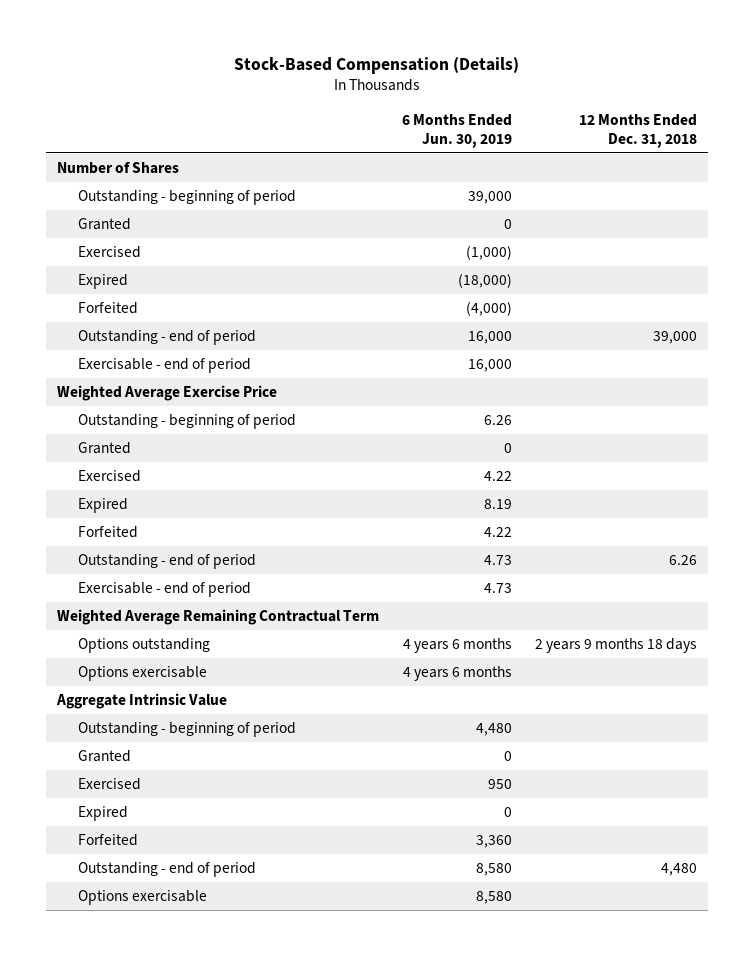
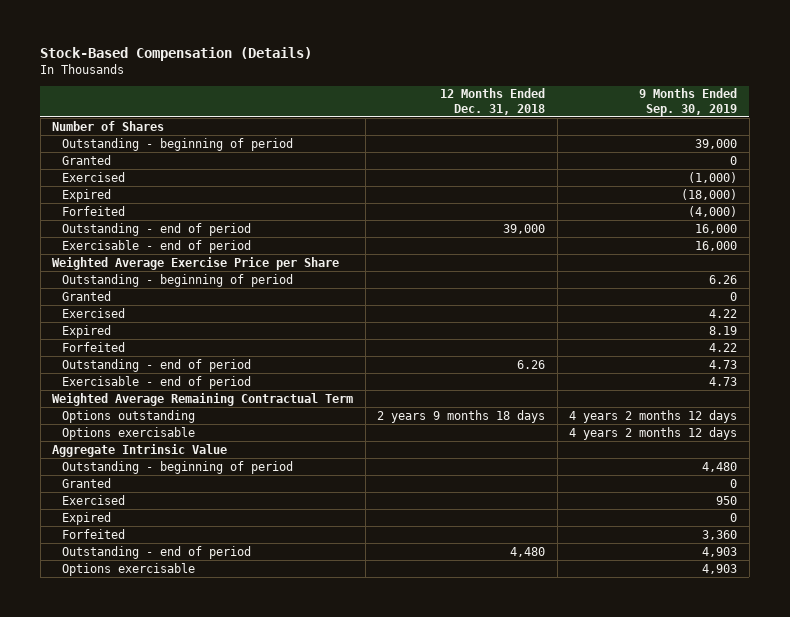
[401,113,512,149] 6 Months Ended Jun. 30, 2019 -> none
none -> [639,88,738,116] 9 Months Ended Sep. 30, 2019
[57,384,278,401] Weighted Average Exercise Price -> [52,256,340,270] Weighted Average Exercise Price per Share

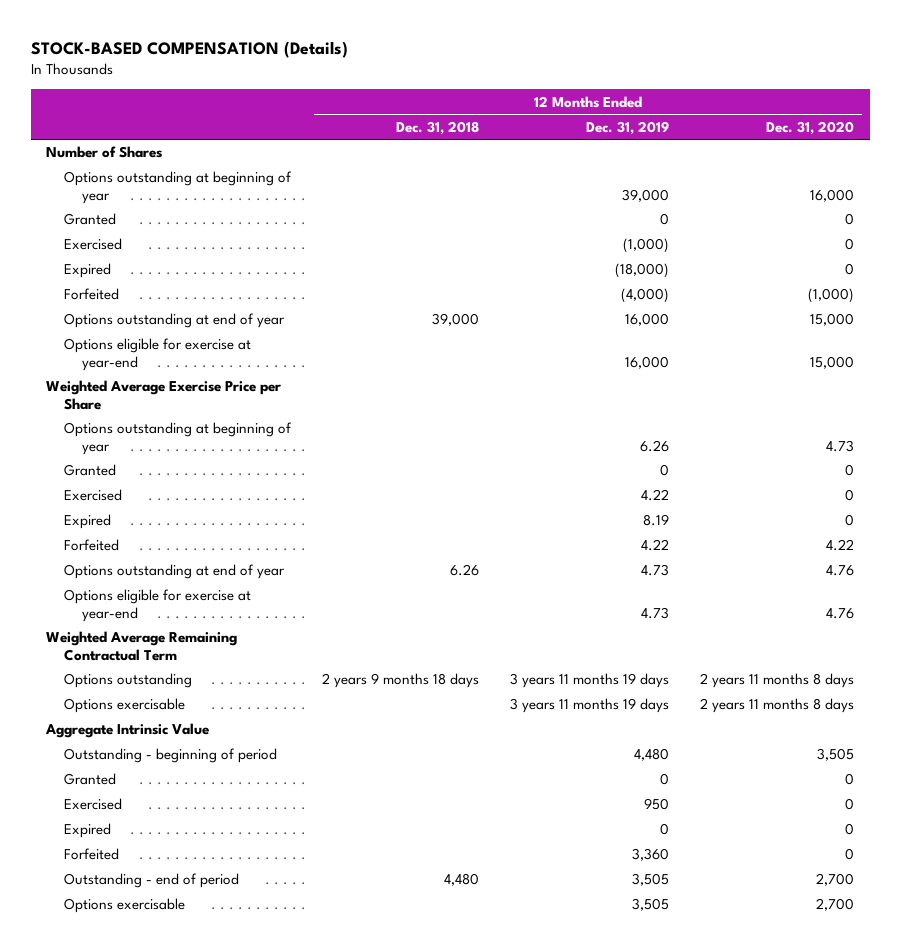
[40,47,313,62] Stock-Based Compensation (Details) -> [30,40,348,58] STOCK-BASED COMPENSATION (Details)
[639,88,738,116] 9 Months Ended Sep. 30, 2019 -> none
none -> [586,120,670,135] Dec. 31, 2019
none -> [766,120,855,135] Dec. 31, 2020
[62,137,294,151] Outstanding - beginning of period -> [63,171,292,204] Options outstanding at beginning of year
[62,222,252,236] Outstanding - end of period -> [63,313,285,329] Options outstanding at end of year
[62,239,252,253] Exercisable - end of period -> [63,338,251,371] Options eligible for exercise at year-end
[62,273,294,287] Outstanding - beginning of period -> [63,422,292,455] Options outstanding at beginning of year
[62,358,252,372] Outstanding - end of period -> [63,564,285,580] Options outstanding at end of year
[62,375,252,389] Exercisable - end of period -> [63,589,251,622] Options eligible for exercise at year-end

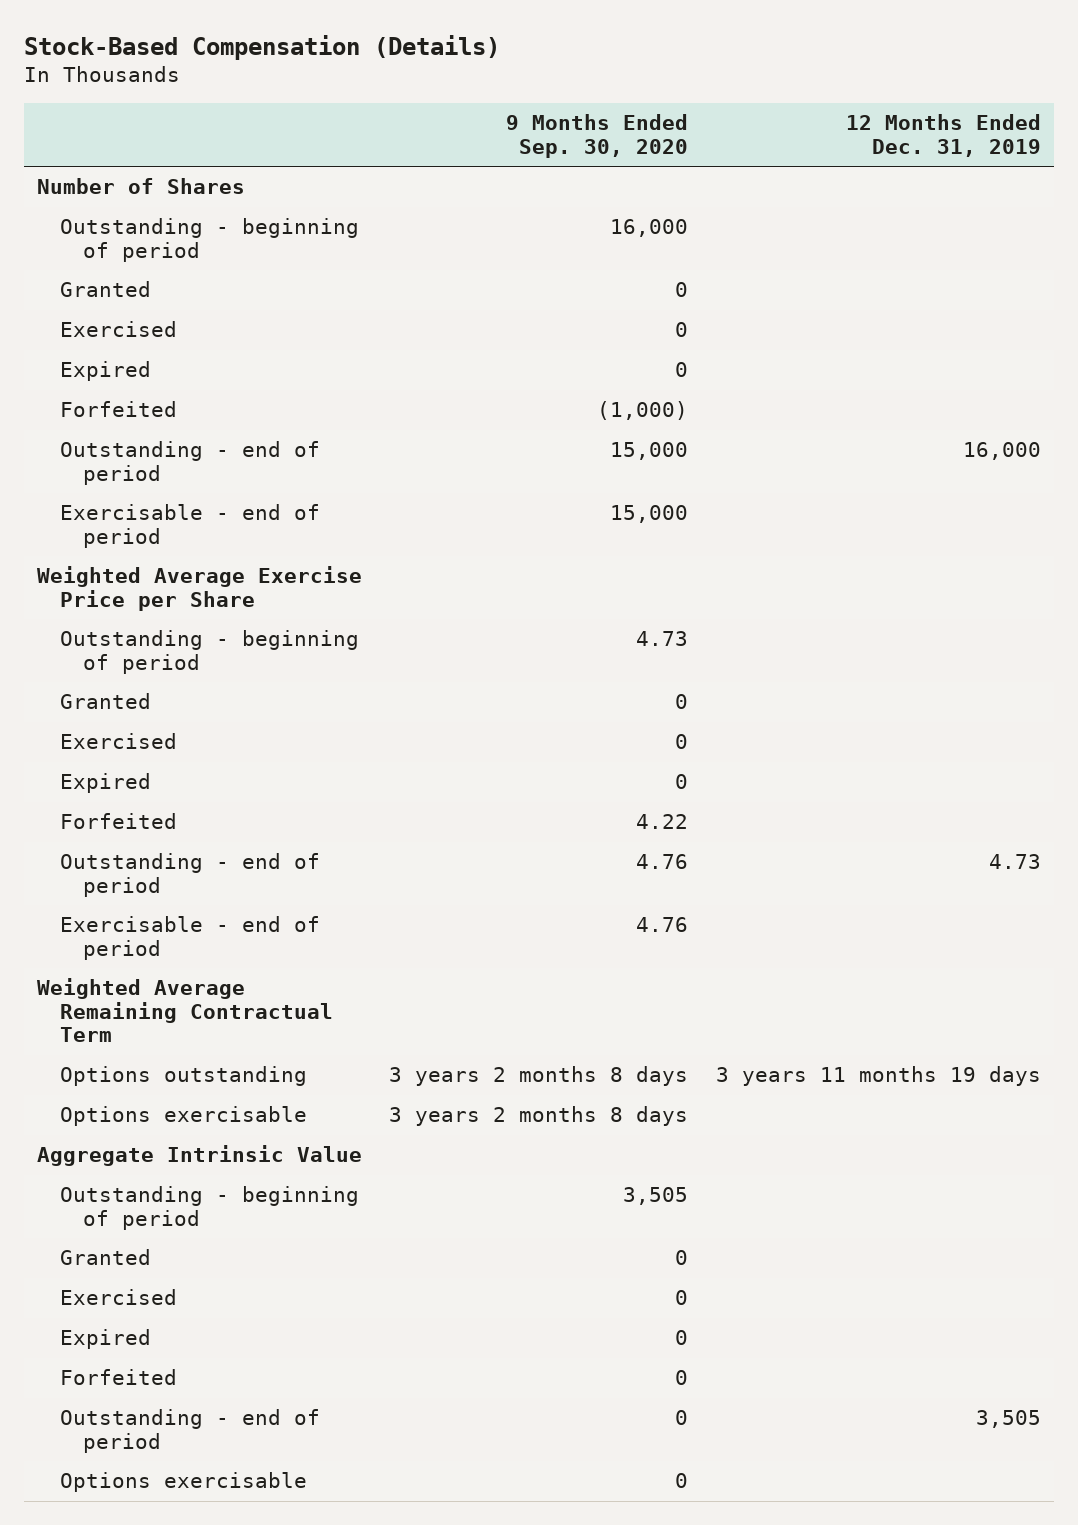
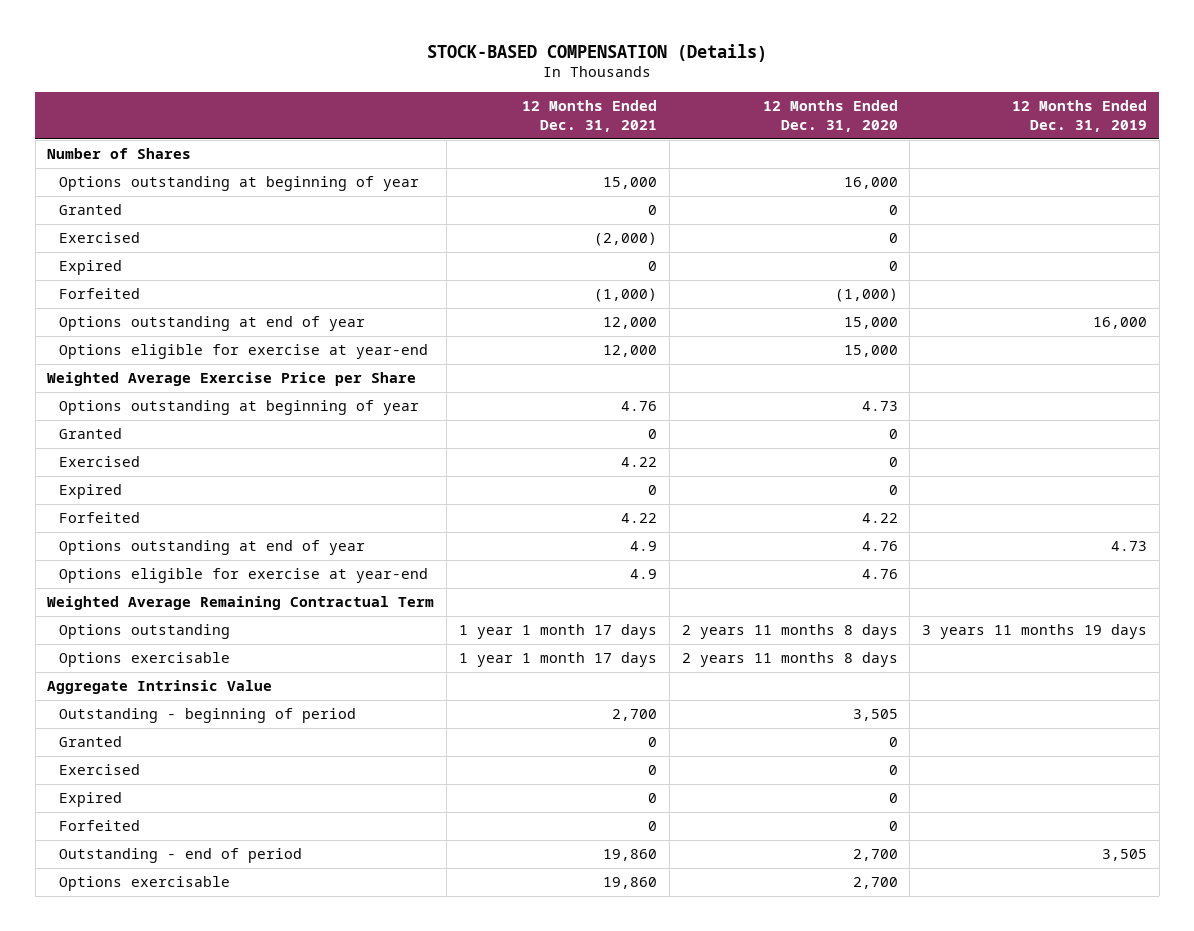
[23,35,500,61] Stock-Based Compensation (Details) -> [427,43,768,62] STOCK-BASED COMPENSATION (Details)
[506,114,689,158] 9 Months Ended Sep. 30, 2020 -> none
none -> [521,100,657,132] 12 Months Ended Dec. 31, 2021
none -> [762,100,898,132] 12 Months Ended Dec. 31, 2020
[59,218,359,262] Outstanding - beginning of period -> [58,176,419,192] Options outstanding at beginning of year
[59,441,320,485] Outstanding - end of period -> [58,316,365,332] Options outstanding at end of year
[59,504,320,548] Exercisable - end of period -> [58,344,428,360] Options eligible for exercise at year-end
[59,630,359,674] Outstanding - beginning of period -> [58,400,419,416] Options outstanding at beginning of year
[59,853,320,897] Outstanding - end of period -> [58,540,365,556] Options outstanding at end of year
[59,916,320,960] Exercisable - end of period -> [58,568,428,584] Options eligible for exercise at year-end

